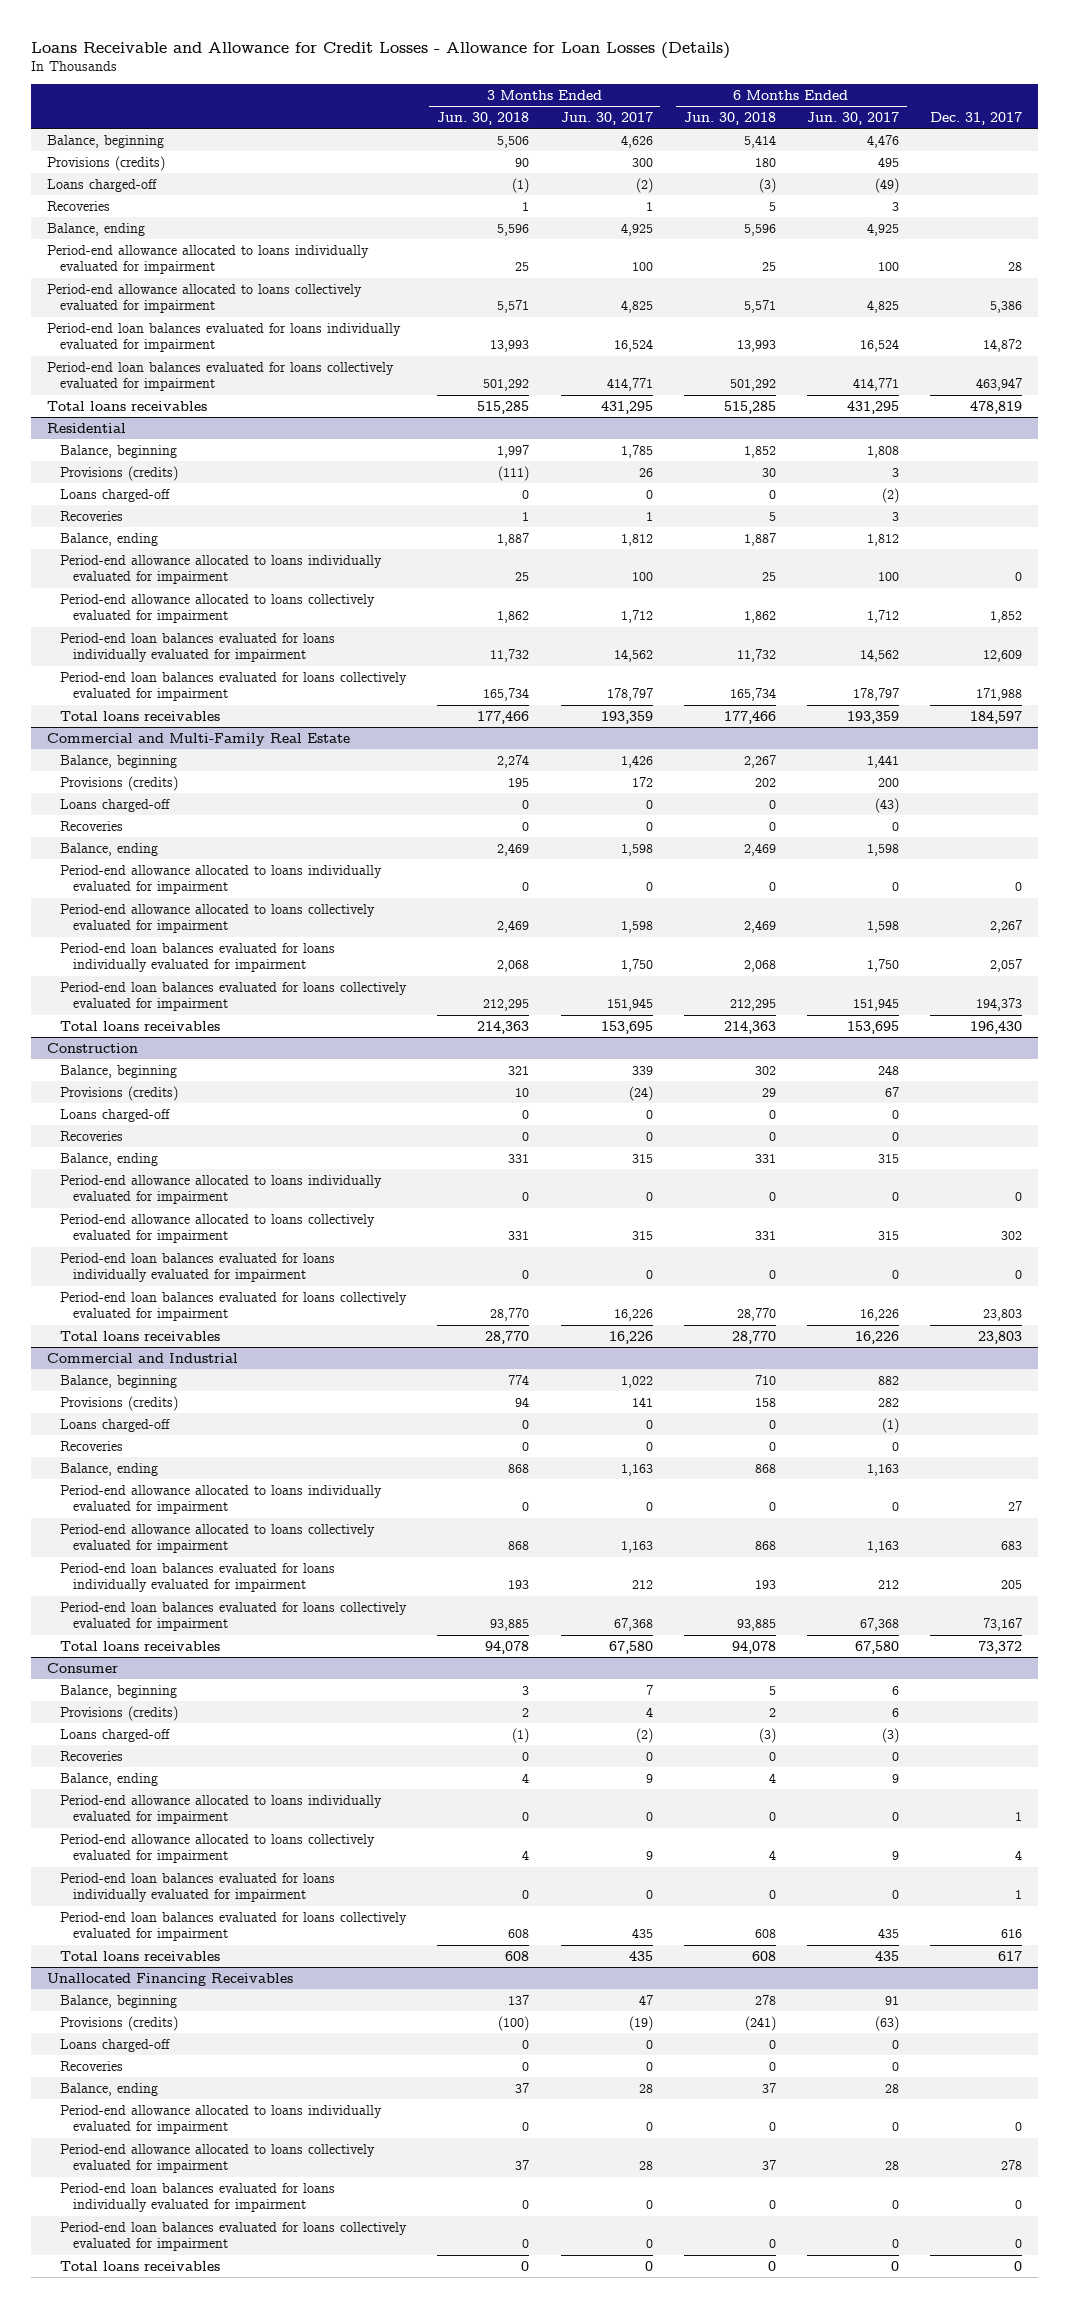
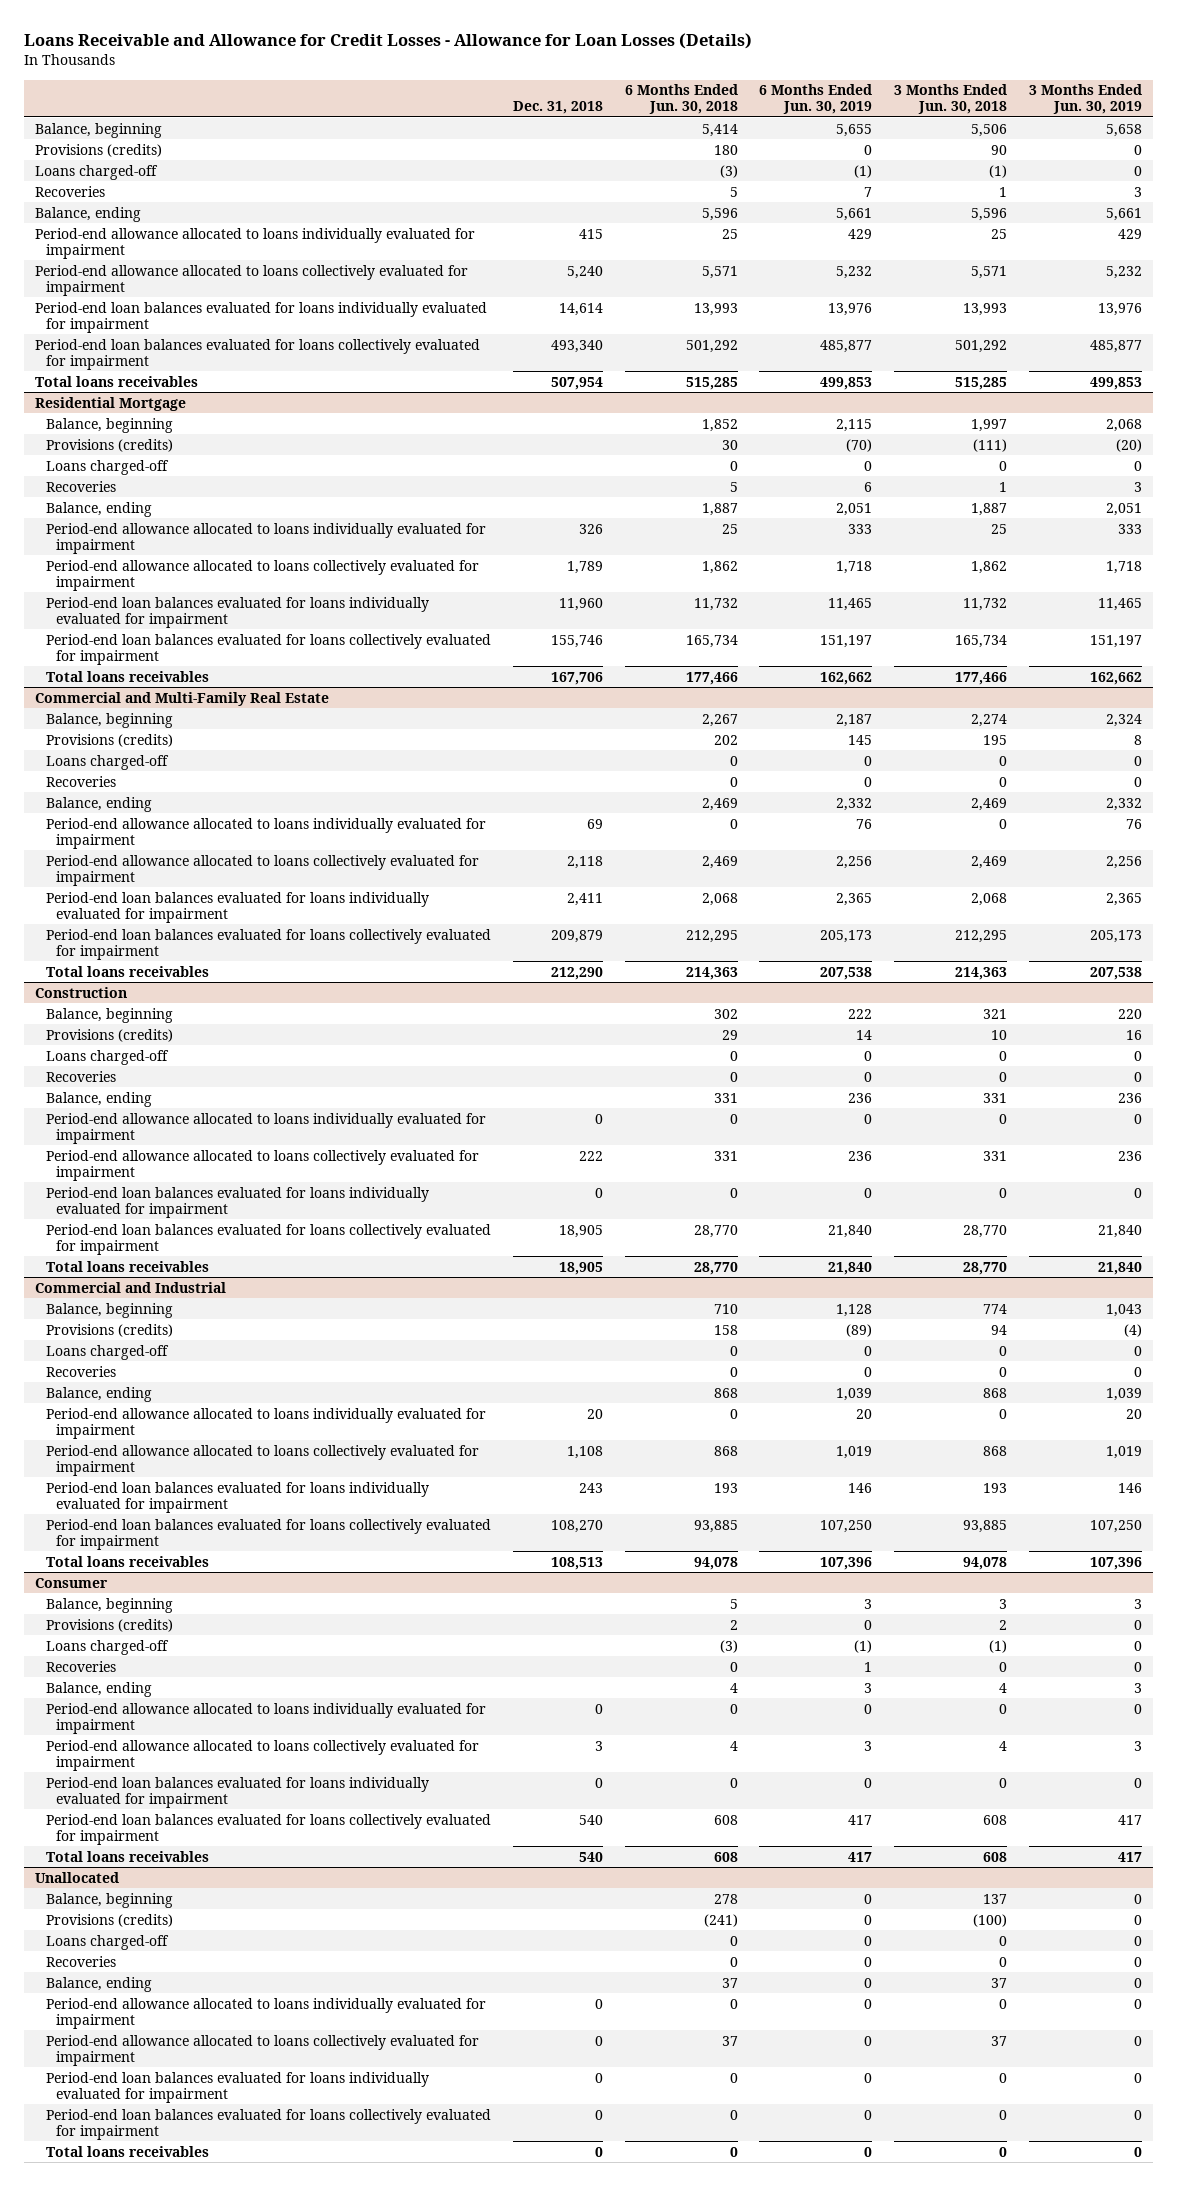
[560,112,653,126] Jun. 30, 2017 -> none
[807,112,900,126] Jun. 30, 2017 -> none
[930,112,1023,126] Dec. 31, 2017 -> none
none -> [512,101,603,115] Dec. 31, 2018
none -> [759,84,873,115] 6 Months Ended Jun. 30, 2019
none -> [1029,84,1143,115] 3 Months Ended Jun. 30, 2019
[47,422,127,433] Residential -> [35,396,187,411] Residential Mortgage
[47,1972,294,1986] Unallocated Financing Receivables -> [35,1871,120,1883] Unallocated

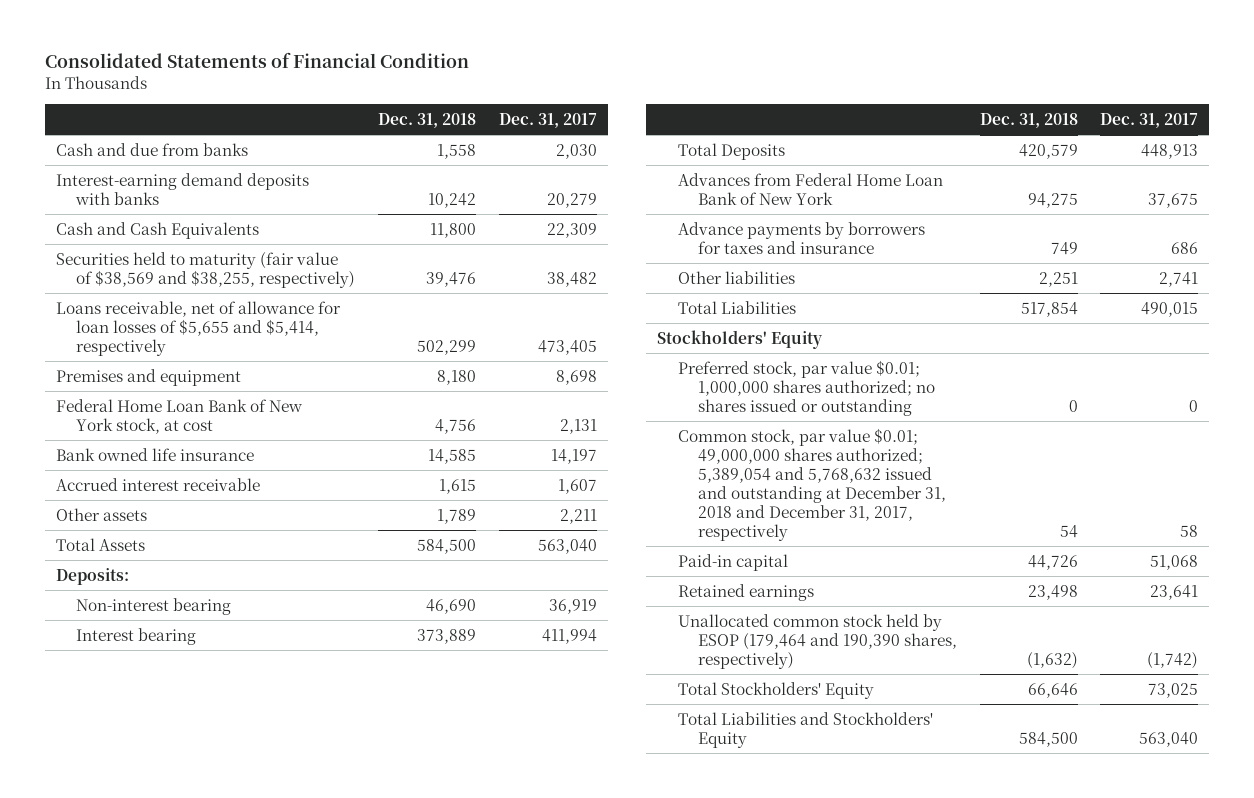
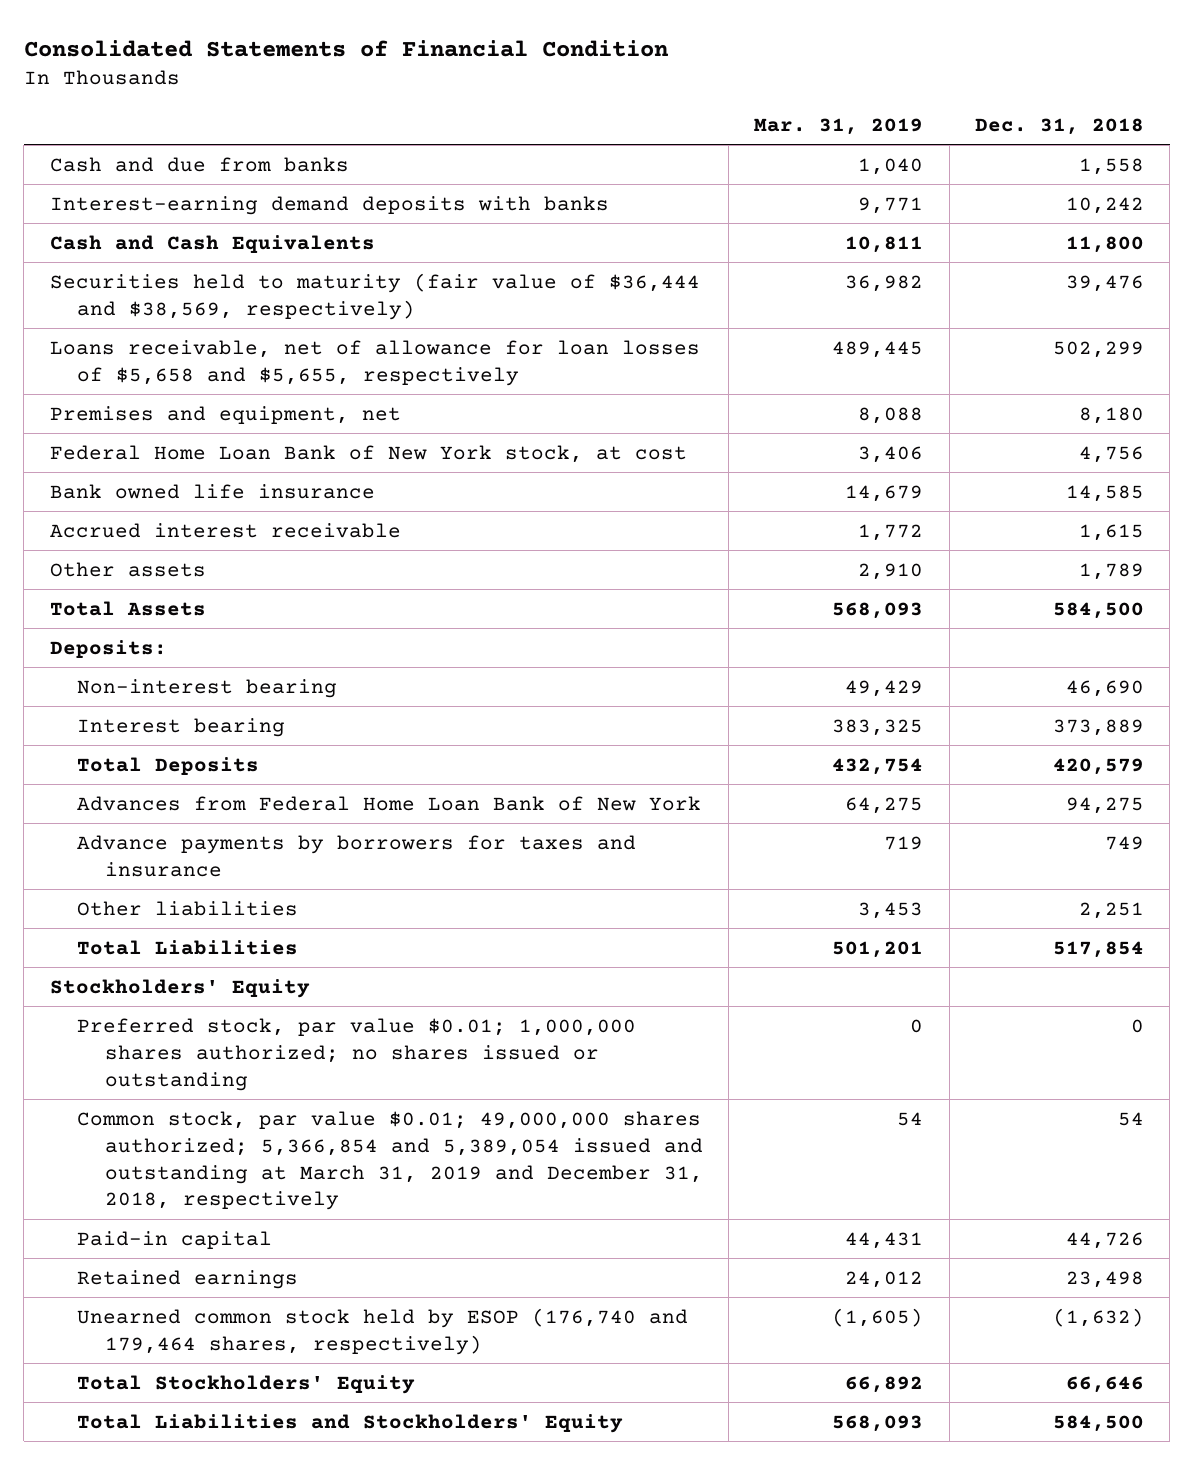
[498,112,597,128] Dec. 31, 2017 -> none
none -> [754,117,924,135] Mar. 31, 2019
[55,251,356,288] Securities held to maturity (fair value of $38,569 and $38,255, respectively) -> [49,272,700,320] Securities held to maturity (fair value of $36,444 and $38,569, respectively)
[55,300,341,356] Loans receivable, net of allowance for loan losses of $5,655 and $5,414, respectively -> [49,339,700,386] Loans receivable, net of allowance for loan losses of $5,658 and $5,655, respectively
[55,368,241,386] Premises and equipment -> [49,405,401,424] Premises and equipment, net
[677,427,947,541] Common stock, par value $0.01; 49,000,000 shares authorized; 5,389,054 and 5,768,632 issued and outstanding at December 31, 2018 and December 31, 2017, respectively -> [77,1110,703,1211] Common stock, par value $0.01; 49,000,000 shares authorized; 5,366,854 and 5,389,054 issued and outstanding at March 31, 2019 and December 31, 2018, respectively
[677,613,958,669] Unallocated common stock held by ESOP (179,464 and 190,390 shares, respectively) -> [77,1307,689,1355] Unearned common stock held by ESOP (176,740 and 179,464 shares, respectively)

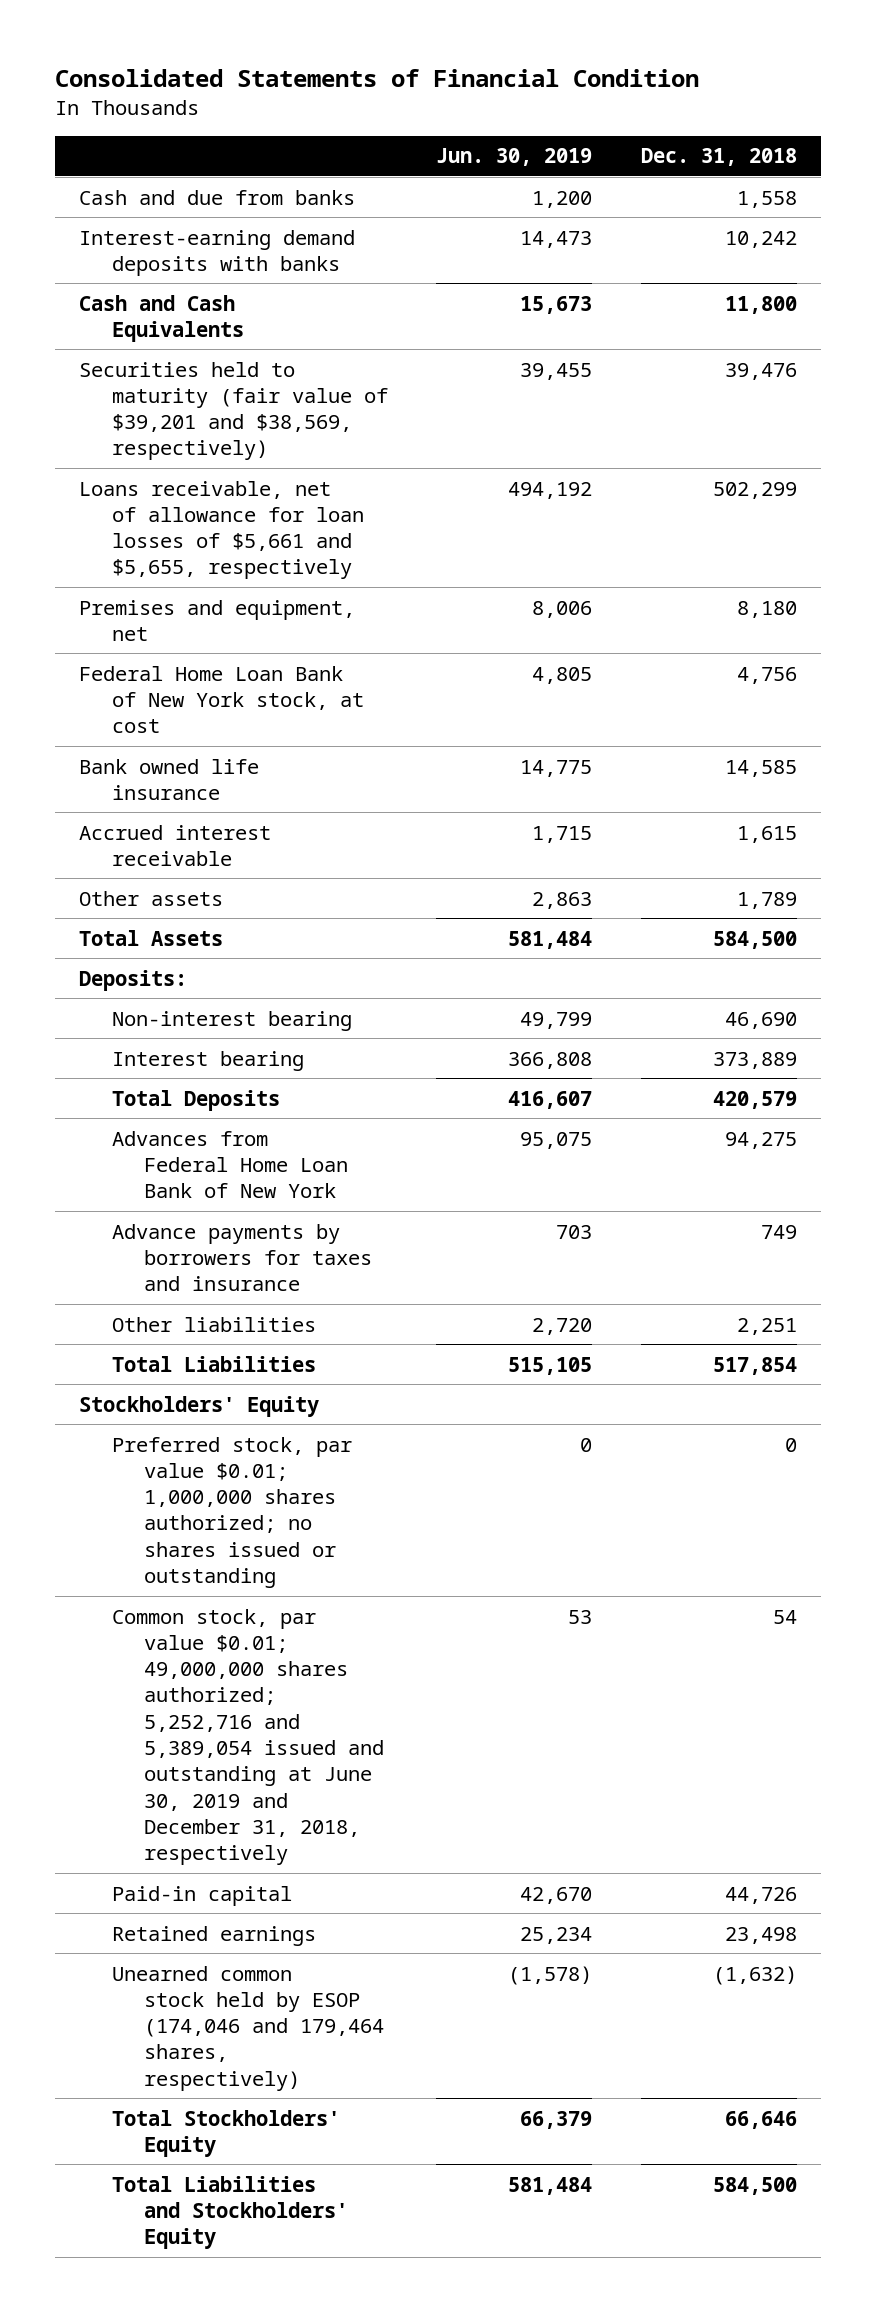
[754,117,924,135] Mar. 31, 2019 -> none
none -> [436,148,593,167] Jun. 30, 2019
[49,272,700,320] Securities held to maturity (fair value of $36,444 and $38,569, respectively) -> [79,361,388,461] Securities held to maturity (fair value of $39,201 and $38,569, respectively)
[49,339,700,386] Loans receivable, net of allowance for loan losses of $5,658 and $5,655, respectively -> [79,480,364,580] Loans receivable, net of allowance for loan losses of $5,661 and $5,655, respectively
[77,1110,703,1211] Common stock, par value $0.01; 49,000,000 shares authorized; 5,366,854 and 5,389,054 issued and outstanding at March 31, 2019 and December 31, 2018, respectively -> [111,1608,385,1866] Common stock, par value $0.01; 49,000,000 shares authorized; 5,252,716 and 5,389,054 issued and outstanding at June 30, 2019 and December 31, 2018, respectively
[77,1307,689,1355] Unearned common stock held by ESOP (176,740 and 179,464 shares, respectively) -> [111,1965,385,2091] Unearned common stock held by ESOP (174,046 and 179,464 shares, respectively)

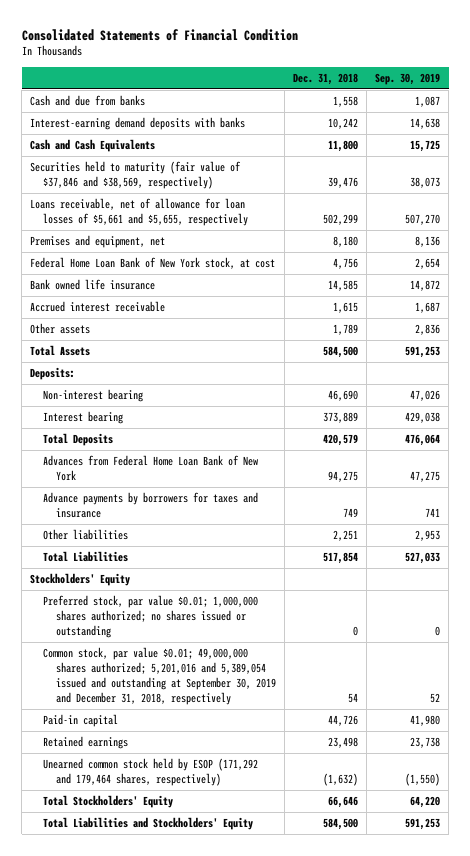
[436,148,593,167] Jun. 30, 2019 -> none
none -> [375,72,441,85] Sep. 30, 2019
[79,361,388,461] Securities held to maturity (fair value of $39,201 and $38,569, respectively) -> [30,161,242,190] Securities held to maturity (fair value of $37,846 and $38,569, respectively)
[111,1608,385,1866] Common stock, par value $0.01; 49,000,000 shares authorized; 5,252,716 and 5,389,054 issued and outstanding at June 30, 2019 and December 31, 2018, respectively -> [42,647,276,706] Common stock, par value $0.01; 49,000,000 shares authorized; 5,201,016 and 5,389,054 issued and outstanding at September 30, 2019 and December 31, 2018, respectively
[111,1965,385,2091] Unearned common stock held by ESOP (174,046 and 179,464 shares, respectively) -> [42,758,258,787] Unearned common stock held by ESOP (171,292 and 179,464 shares, respectively)

